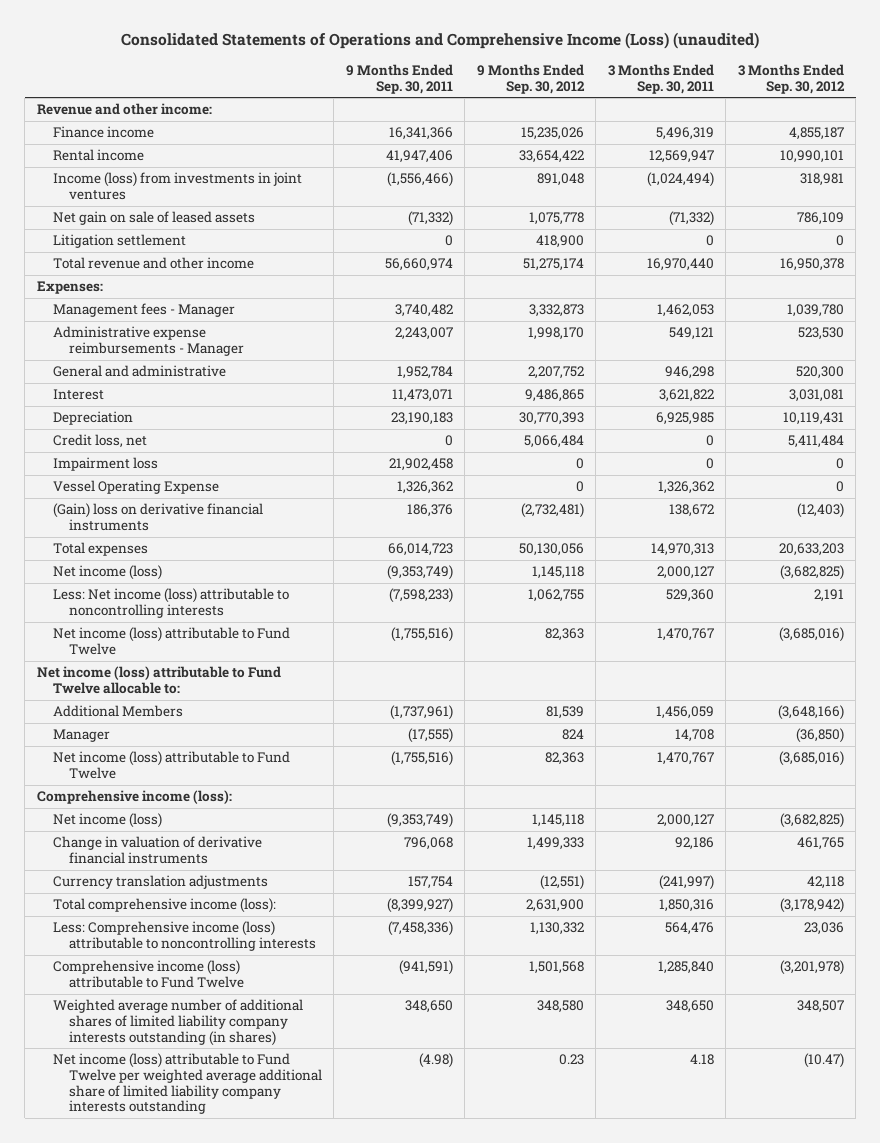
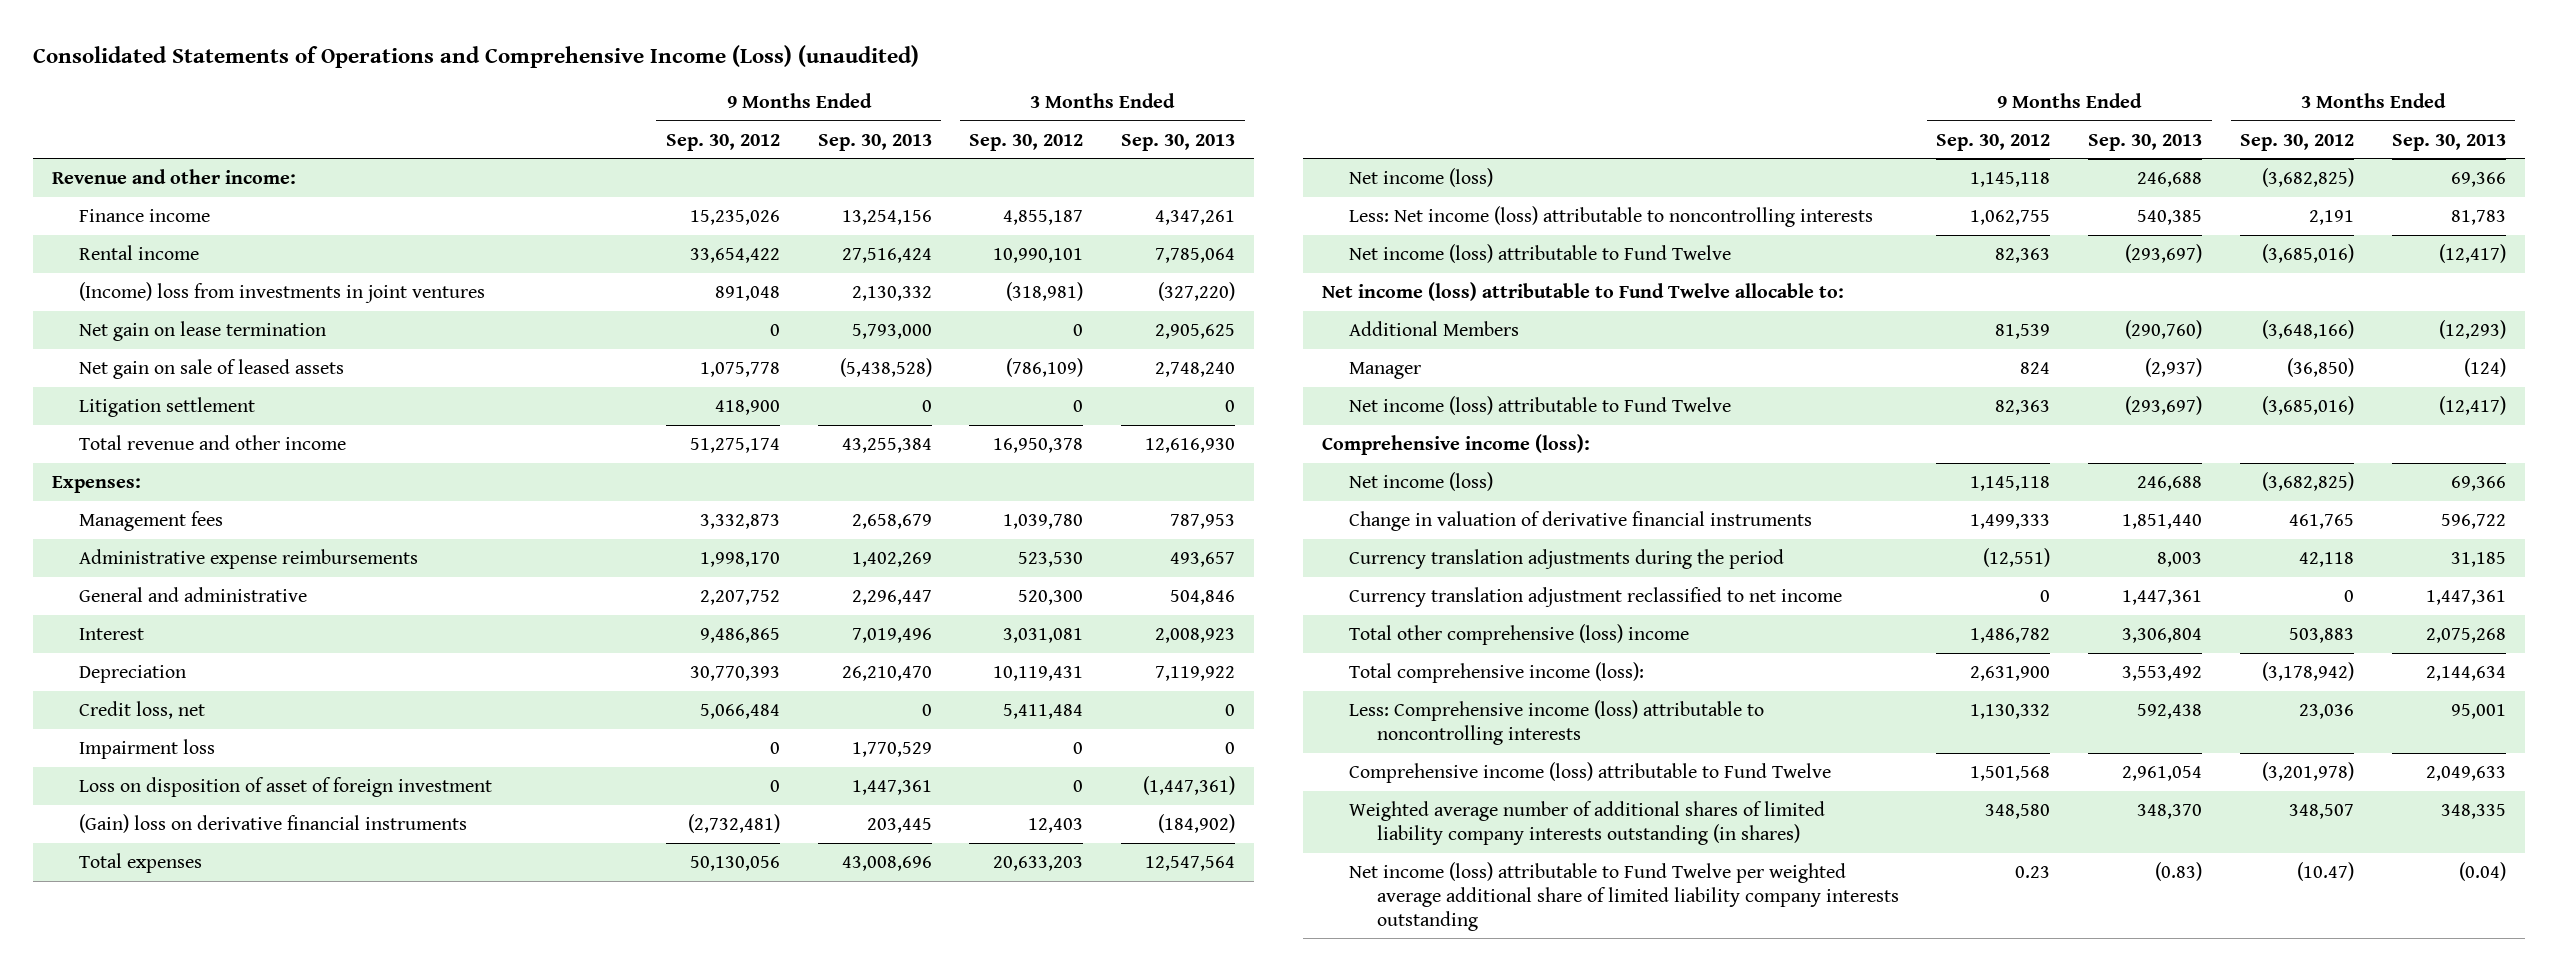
[345,63,453,94] 9 Months Ended Sep. 30, 2011 -> none
[607,63,714,94] 3 Months Ended Sep. 30, 2011 -> none
none -> [817,133,932,151] Sep. 30, 2013
none -> [1121,133,1236,151] Sep. 30, 2013
[52,172,302,201] Income (loss) from investments in joint ventures -> [78,281,485,303] (Income) loss from investments in joint ventures
[799,173,844,187] 318,981 -> [1006,281,1084,301] (318,981)
none -> [78,320,326,341] Net gain on lease termination
[796,212,844,226] 786,109 -> [1006,357,1084,377] (786,109)
[52,303,235,318] Management fees - Manager -> [78,510,223,531] Management fees
[52,326,244,357] Administrative expense reimbursements - Manager -> [78,548,418,569] Administrative expense reimbursements
[52,480,219,495] Vessel Operating Expense -> none
none -> [78,776,492,797] Loss on disposition of asset of foreign investment
[796,503,844,519] (12,403) -> [1028,817,1084,833] 12,403
[52,875,268,890] Currency translation adjustments -> [1349,548,1785,569] Currency translation adjustments during the period
none -> [1349,586,1843,607] Currency translation adjustment reclassified to net income
none -> [1349,623,1690,645] Total other comprehensive (loss) income

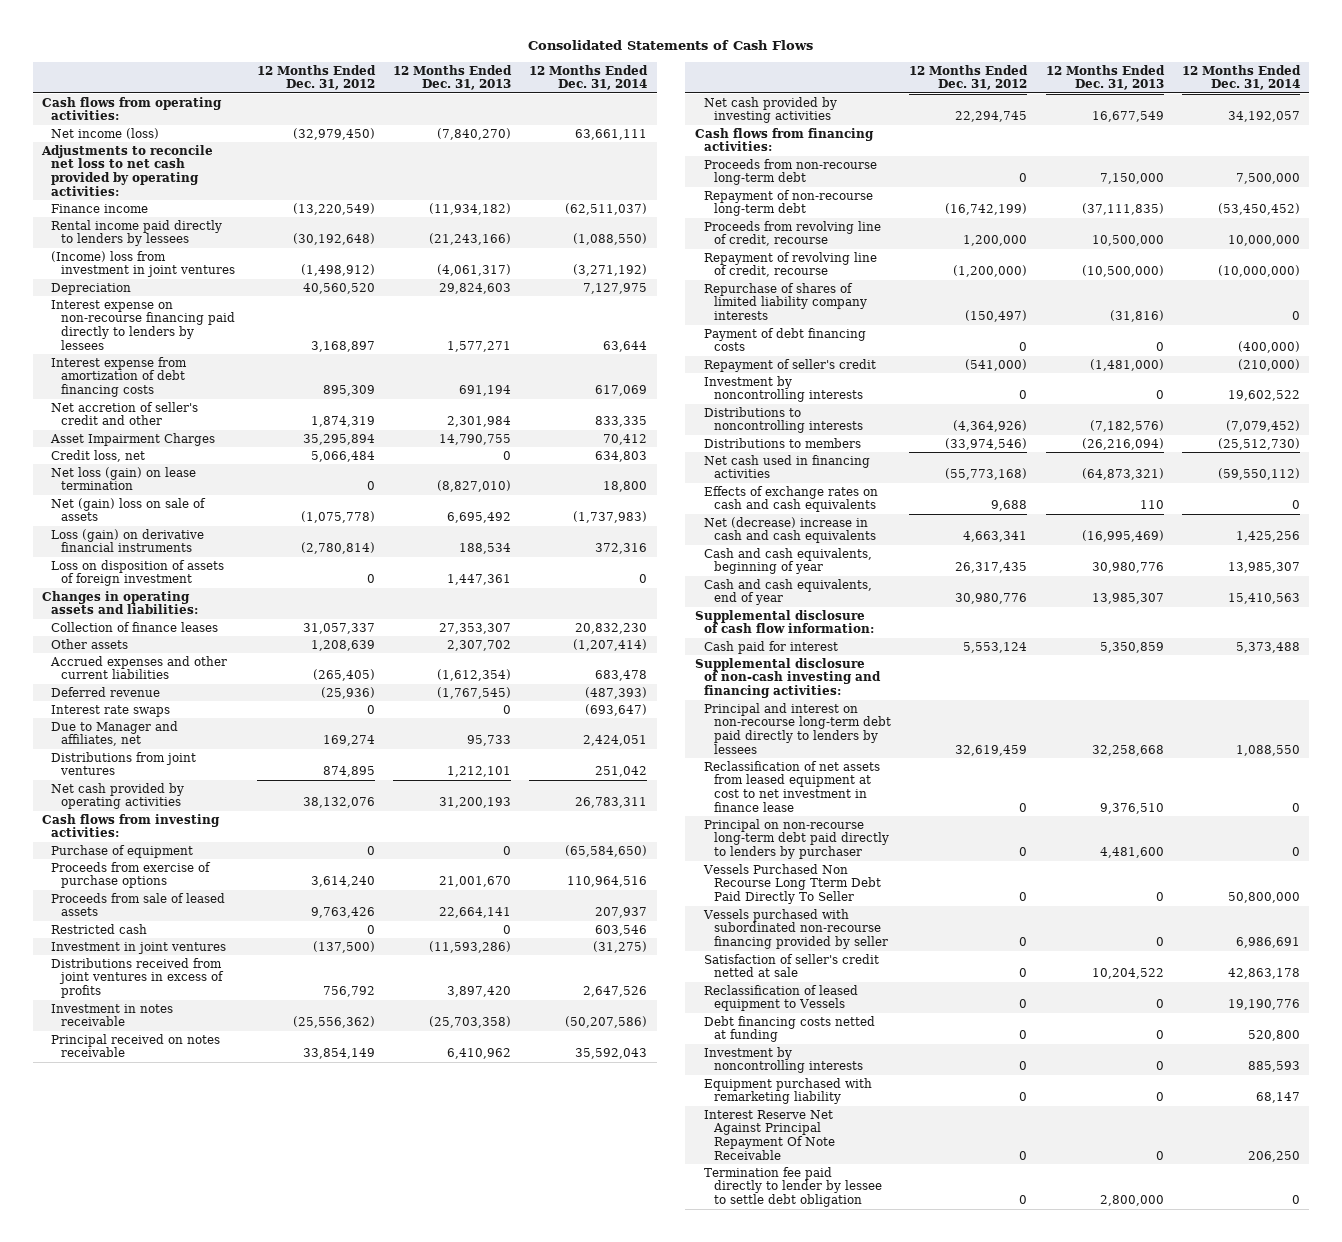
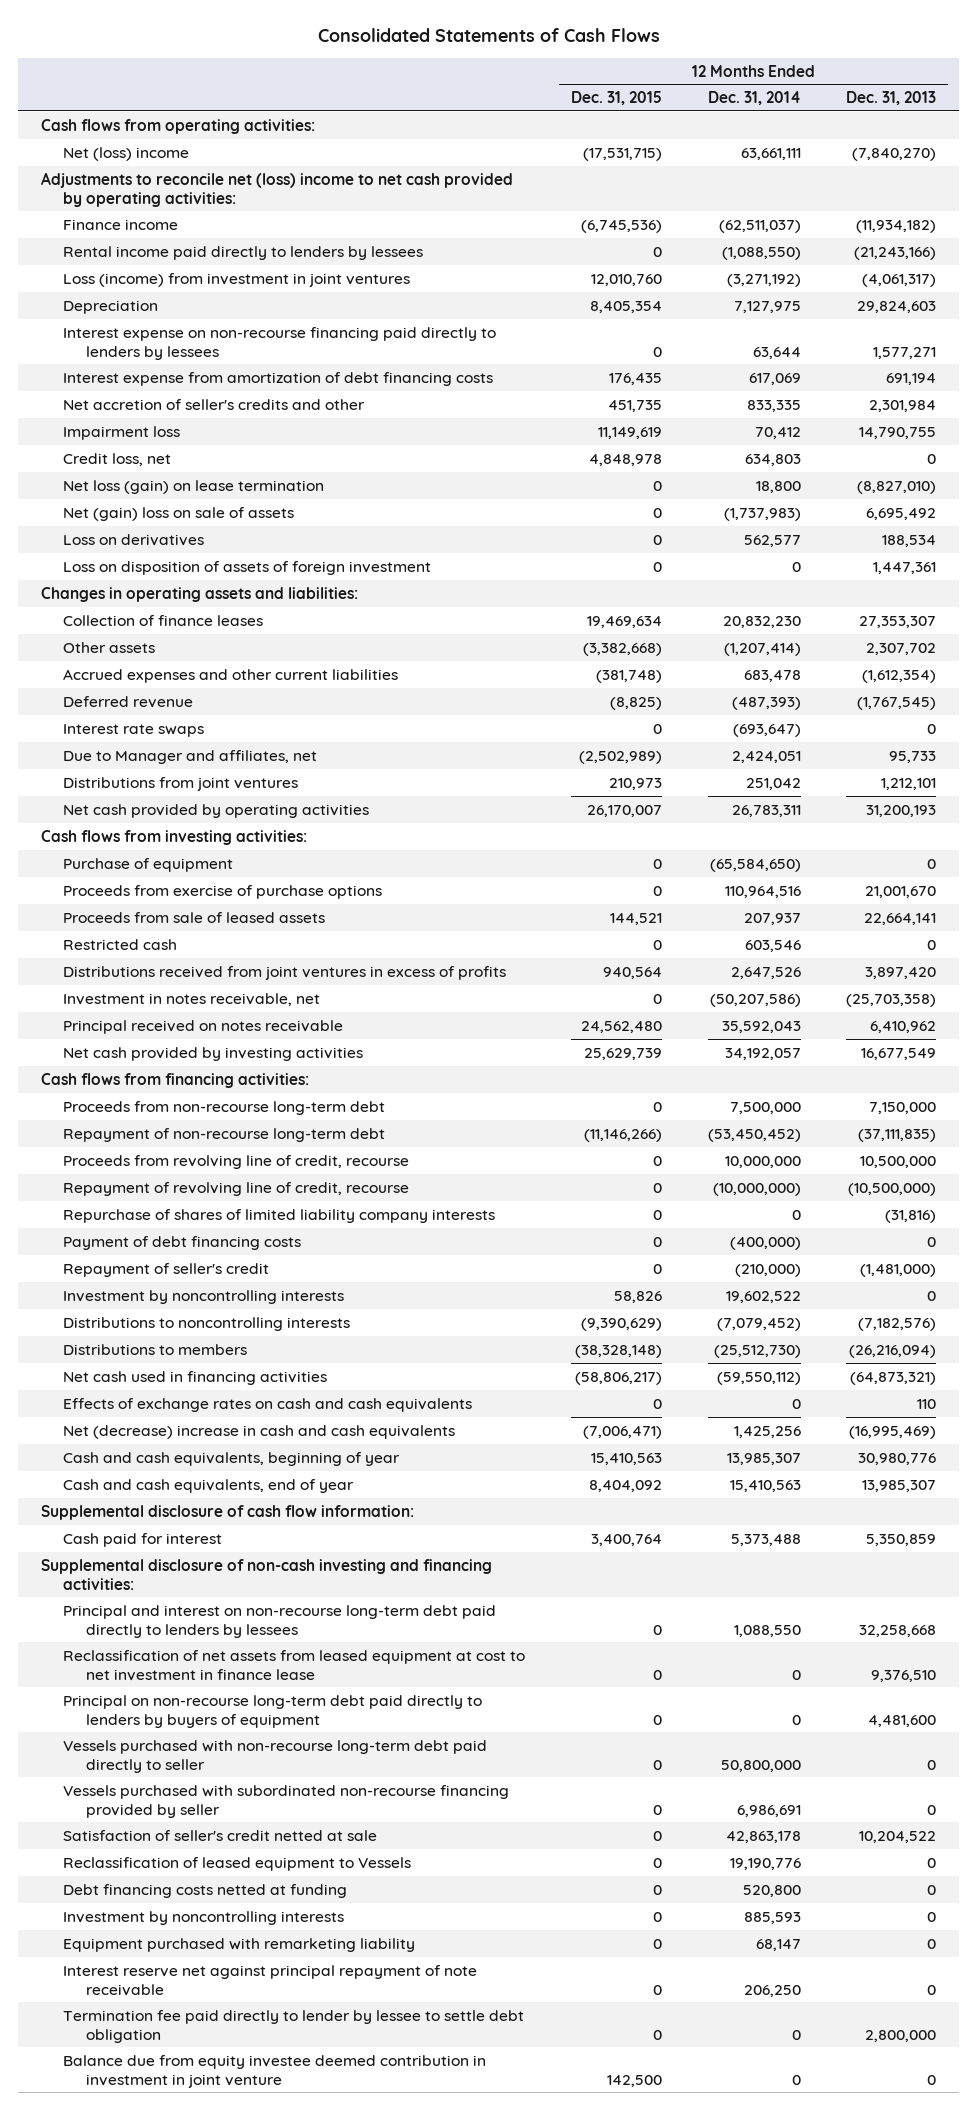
[256,64,376,91] 12 Months Ended Dec. 31, 2012 -> none
none -> [570,91,662,106] Dec. 31, 2015
[51,127,160,139] Net income (loss) -> [63,146,190,161] Net (loss) income
[40,144,213,197] Adjustments to reconcile net loss to net cash provided by operating activities: -> [40,171,513,207] Adjustments to reconcile net (loss) income to net cash provided by operating activities:
[51,250,236,278] (Income) loss from investment in joint ventures -> [63,272,411,287] Loss (income) from investment in joint ventures
[51,401,199,426] Net accretion of seller's credit and other -> [63,398,366,410] Net accretion of seller's credits and other
[50,432,216,446] Asset Impairment Charges -> [63,425,181,440] Impairment loss
[51,528,205,553] Loss (gain) on derivative financial instruments -> none
none -> [63,533,205,546] Loss on derivatives
[51,941,227,954] Investment in joint ventures -> none
[51,1003,174,1027] Investment in notes receivable -> [63,992,321,1006] Investment in notes receivable, net
[704,818,889,860] Principal on non-recourse long-term debt paid directly to lenders by purchaser -> [63,1694,483,1728] Principal on non-recourse long-term debt paid directly to lenders by buyers of equipment
[703,863,881,905] Vessels Purchased Non Recourse Long Tterm Debt Paid Directly To Seller -> [63,1739,488,1773] Vessels purchased with non-recourse long-term debt paid directly to seller
[704,1109,835,1161] Interest Reserve Net Against Principal Repayment Of Note Receivable -> [63,1964,478,1996] Interest reserve net against principal repayment of note receivable
none -> [63,2054,487,2088] Balance due from equity investee deemed contribution in investment in joint venture

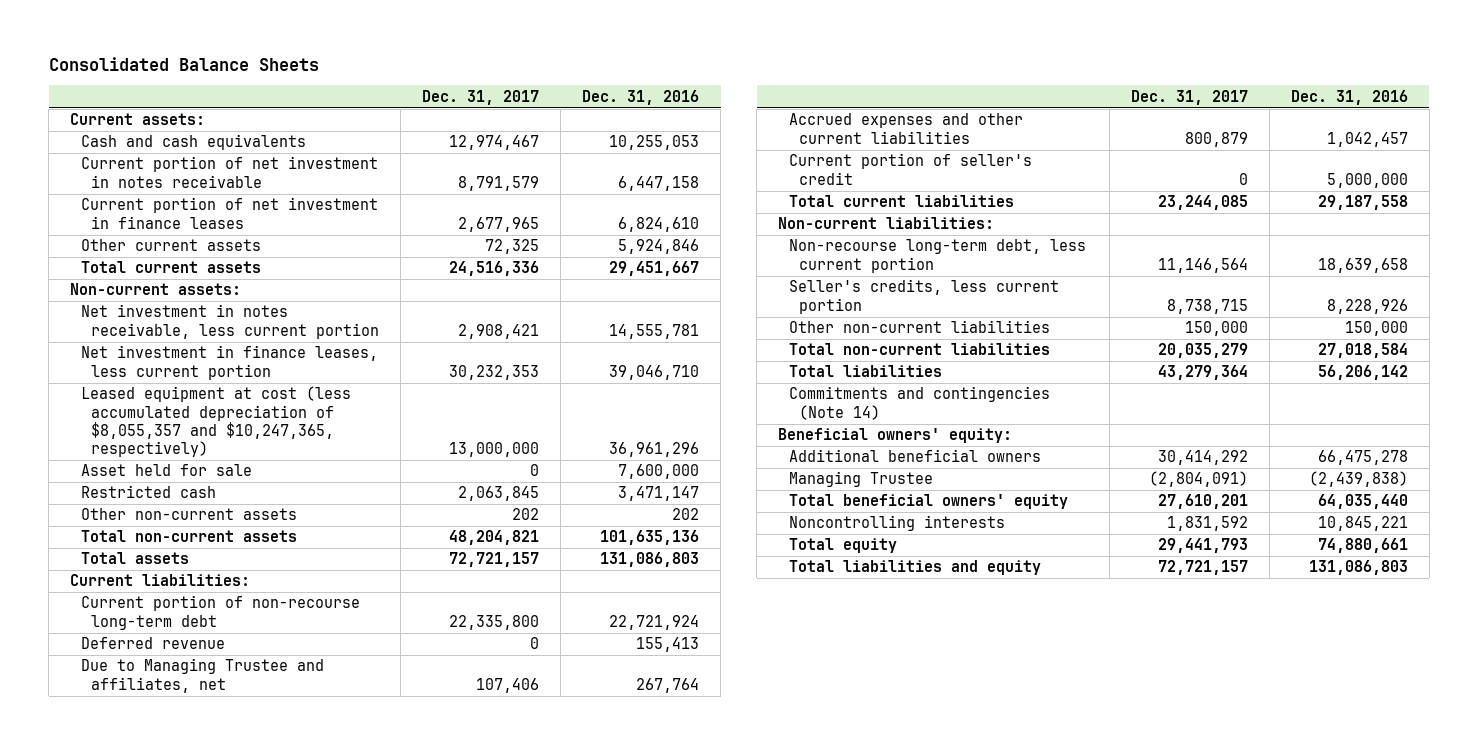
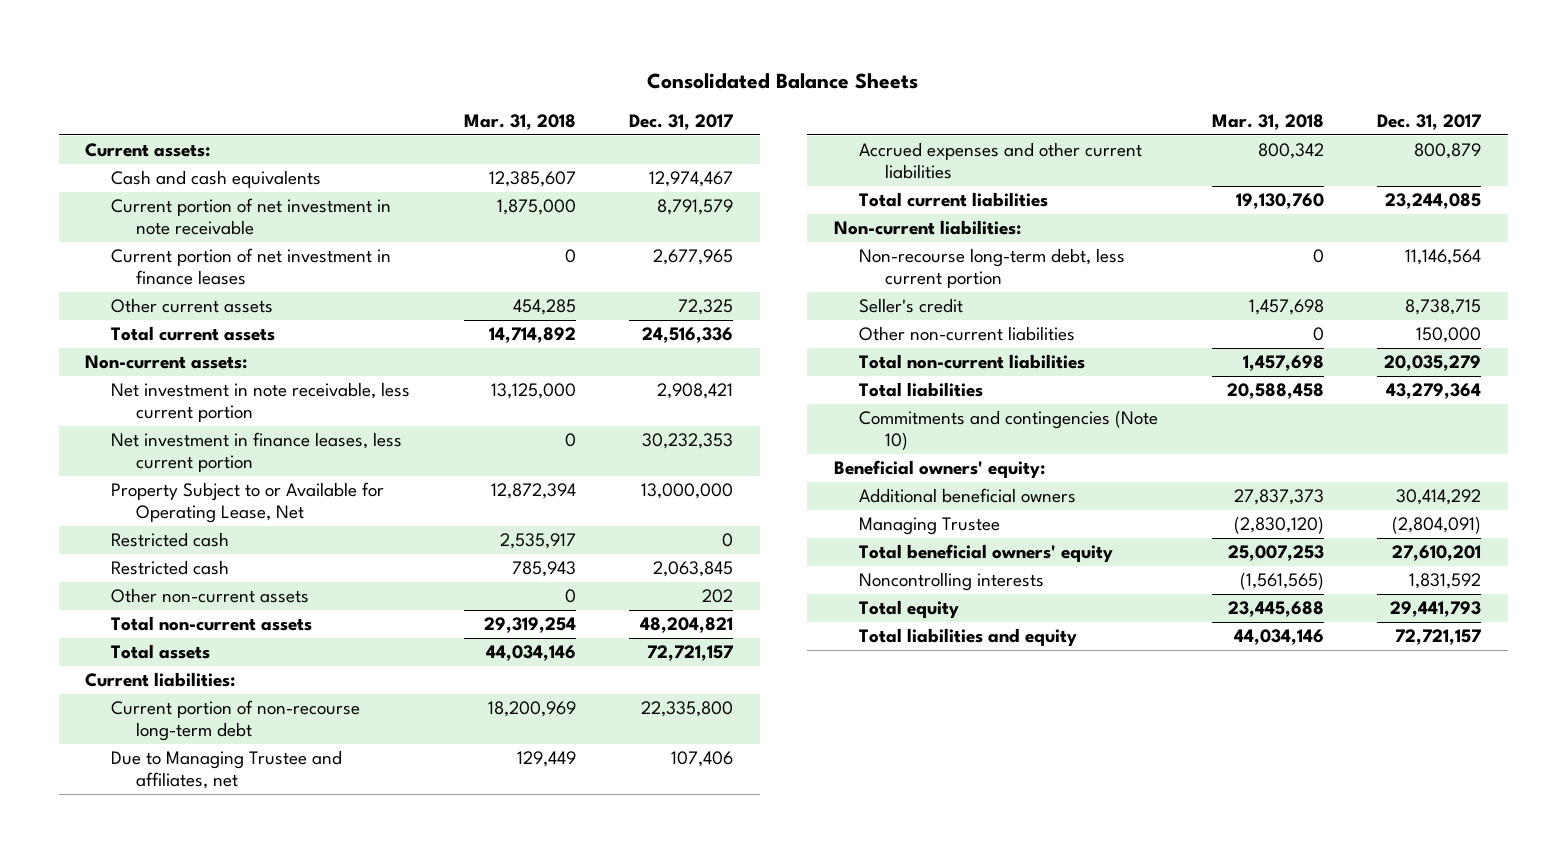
[582,89,700,105] Dec. 31, 2016 -> none
none -> [463,113,576,130] Mar. 31, 2018
[80,156,378,188] Current portion of net investment in notes receivable -> [110,198,391,236] Current portion of net investment in note receivable
[80,304,380,339] Net investment in notes receivable, less current portion -> [110,382,410,423] Net investment in note receivable, less current portion
[80,386,351,458] Leased equipment at cost (less accumulated depreciation of $8,055,357 and $10,247,365, respectively) -> none
[80,464,252,477] Asset held for sale -> none
none -> [110,482,384,524] Property Subject to or Available for Operating Lease, Net
none -> [110,532,229,548] Restricted cash
[80,637,225,650] Deferred revenue -> none
[788,153,1032,185] Current portion of seller's credit -> none
[788,279,1059,314] Seller's credits, less current portion -> [859,298,964,314] Seller's credit
[788,386,1050,420] Commitments and contingencies (Note 14) -> [859,410,1159,451] Commitments and contingencies (Note 10)

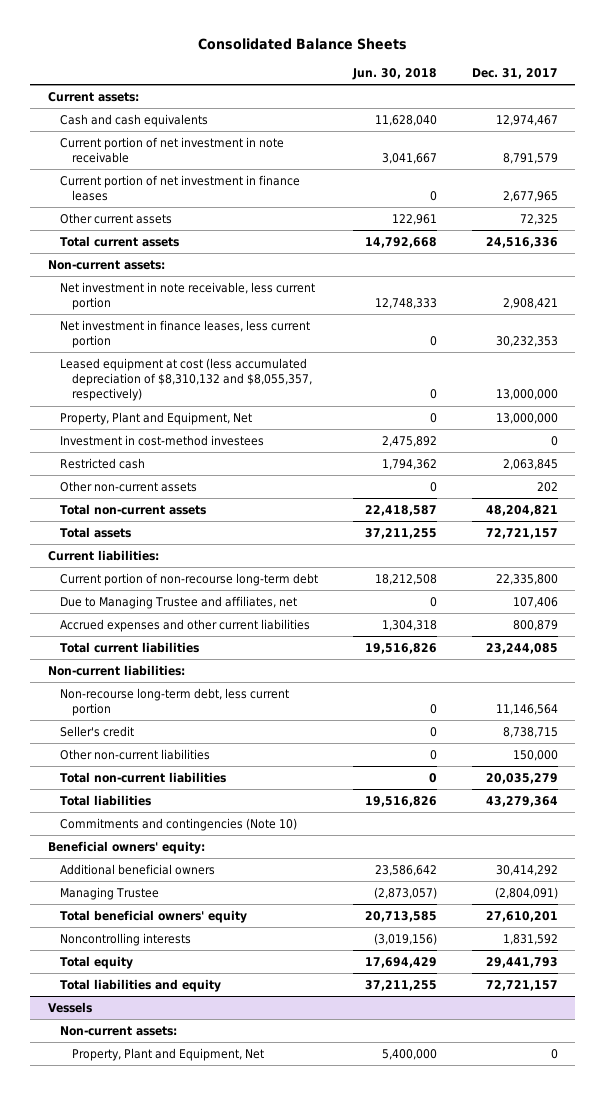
[463,113,576,130] Mar. 31, 2018 -> none
none -> [351,68,437,81] Jun. 30, 2018
[110,532,229,548] Restricted cash -> none
[110,482,384,524] Property Subject to or Available for Operating Lease, Net -> [60,358,313,402] Leased equipment at cost (less accumulated depreciation of $8,310,132 and $8,055,357, respectively)
none -> [60,412,253,426] Property, Plant and Equipment, Net
none -> [60,435,265,447] Investment in cost-method investees
none -> [47,1002,92,1014] Vessels
none -> [60,1026,178,1037] Non-current assets:
none -> [72,1048,265,1062] Property, Plant and Equipment, Net

